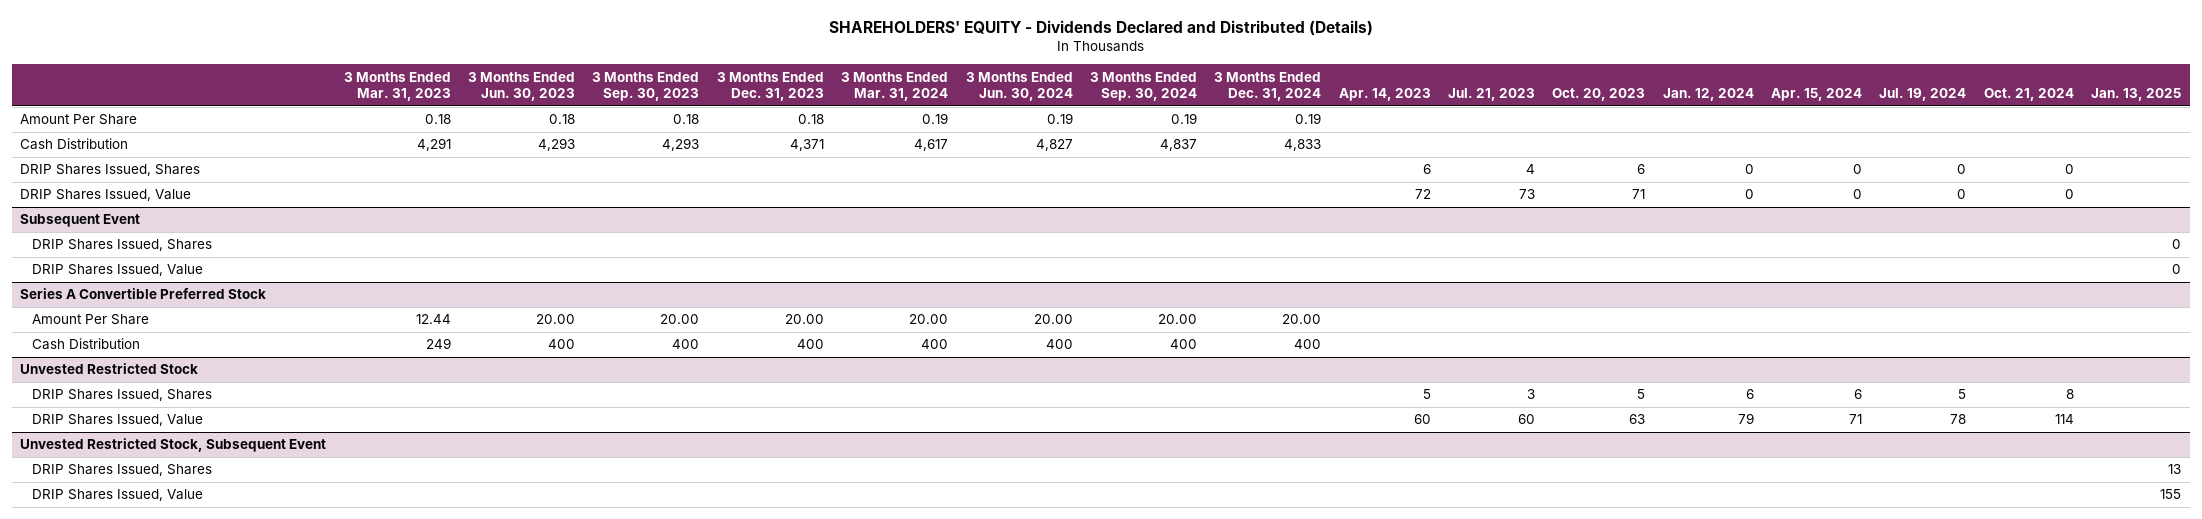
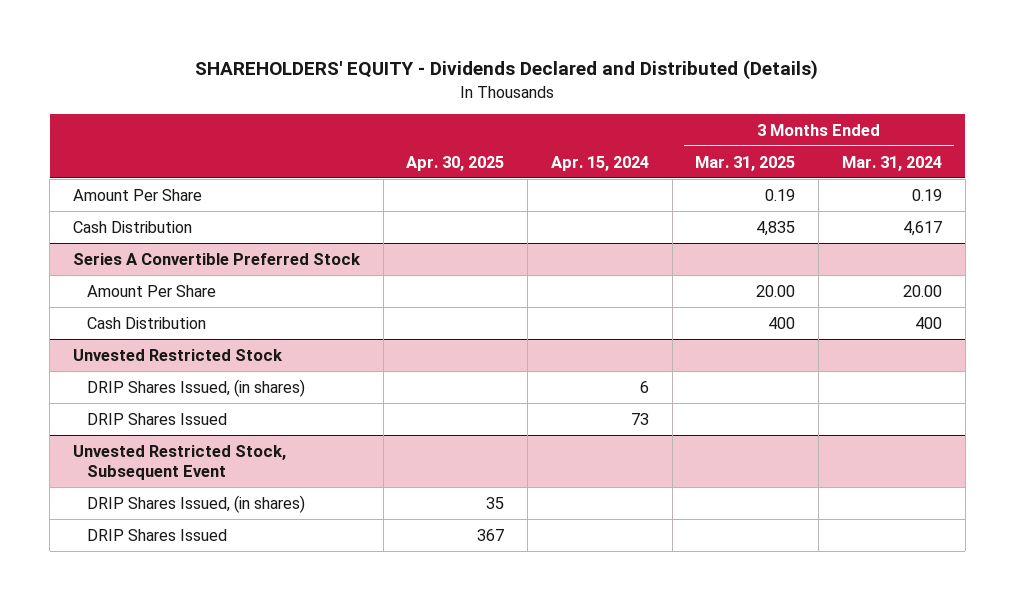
[343,71,451,101] 3 Months Ended Mar. 31, 2023 -> none
[468,71,576,101] 3 Months Ended Jun. 30, 2023 -> none
[592,71,700,101] 3 Months Ended Sep. 30, 2023 -> none
[716,71,824,101] 3 Months Ended Dec. 31, 2023 -> none
[965,71,1073,101] 3 Months Ended Jun. 30, 2024 -> none
[1089,71,1197,101] 3 Months Ended Sep. 30, 2024 -> none
[1214,71,1322,101] 3 Months Ended Dec. 31, 2024 -> none
[1338,87,1431,101] Apr. 14, 2023 -> none
[1447,87,1535,101] Jul. 21, 2023 -> none
[1552,87,1646,101] Oct. 20, 2023 -> none
[1662,87,1754,101] Jan. 12, 2024 -> none
[1879,87,1967,101] Jul. 19, 2024 -> none
[1983,87,2074,101] Oct. 21, 2024 -> none
[2091,87,2182,101] Jan. 13, 2025 -> none
none -> [406,155,505,171] Apr. 30, 2025
none -> [695,155,796,171] Mar. 31, 2025
[20,164,201,177] DRIP Shares Issued, Shares -> none
[20,189,192,202] DRIP Shares Issued, Value -> none
[20,214,141,228] Subsequent Event -> none
[32,239,213,252] DRIP Shares Issued, Shares -> none
[32,264,204,277] DRIP Shares Issued, Value -> none
[32,389,213,402] DRIP Shares Issued, Shares -> [86,378,305,397] DRIP Shares Issued, (in shares)
[32,414,204,427] DRIP Shares Issued, Value -> [86,412,227,425] DRIP Shares Issued
[1849,414,1863,425] 71 -> [630,412,649,425] 73
[32,464,213,477] DRIP Shares Issued, Shares -> [86,494,305,513] DRIP Shares Issued, (in shares)
[32,489,204,502] DRIP Shares Issued, Value -> [86,528,227,541] DRIP Shares Issued

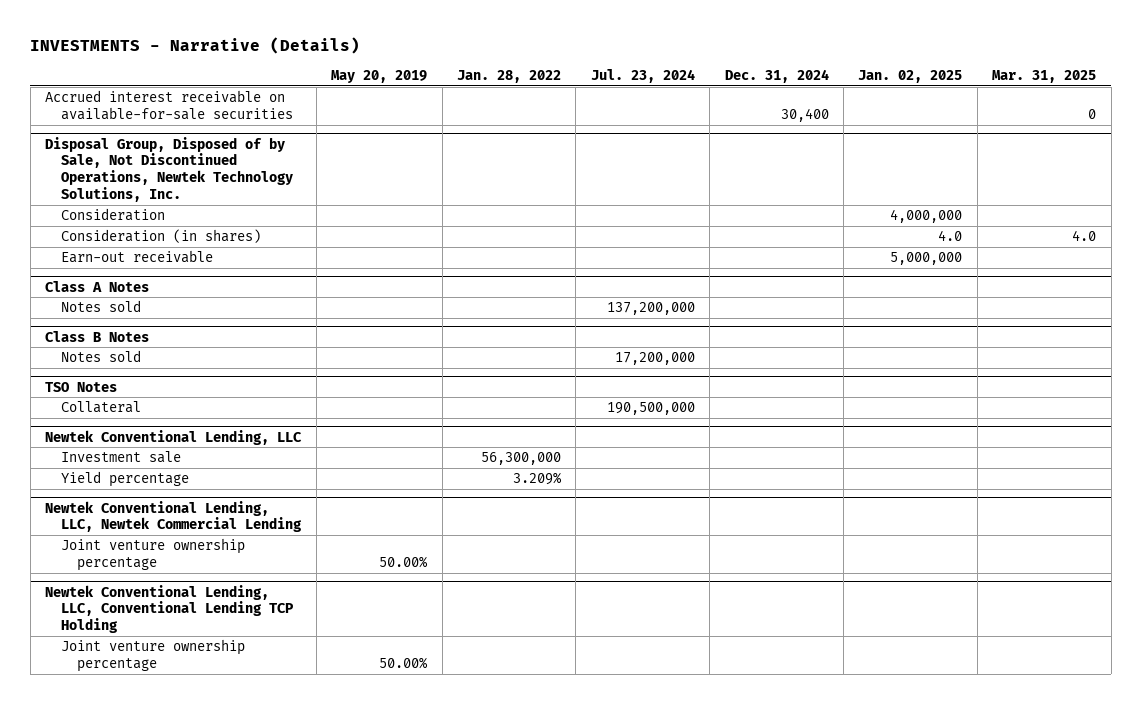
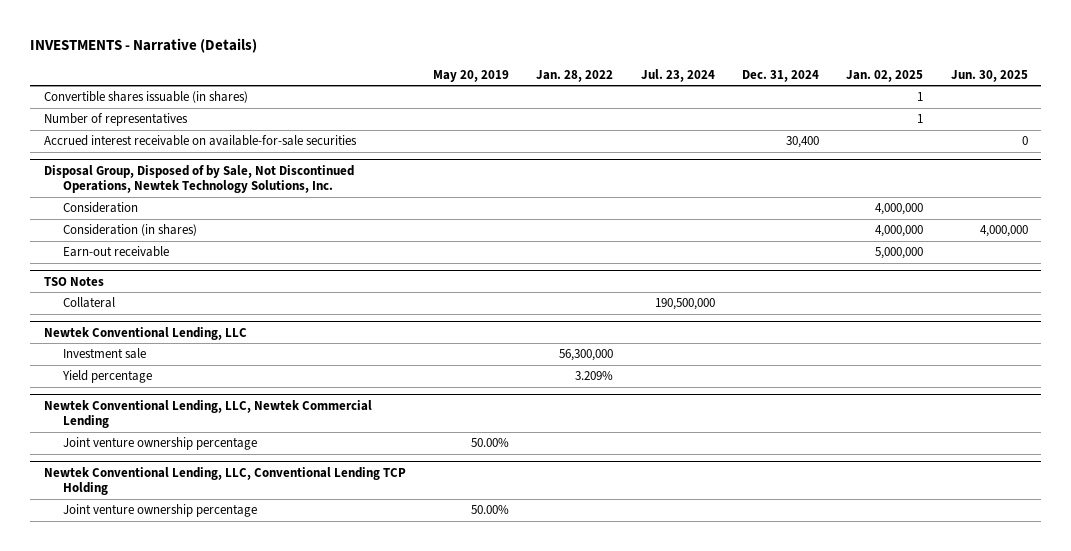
[992,70,1097,84] Mar. 31, 2025 -> none
none -> [950,69,1028,82] Jun. 30, 2025
none -> [43,91,248,104] Convertible shares issuable (in shares)
none -> [43,113,188,127] Number of representatives
[938,230,963,242] 4.0 -> [875,225,924,238] 4,000,000
[45,280,150,292] Class A Notes -> none
[61,300,142,313] Notes sold -> none
[45,330,150,342] Class B Notes -> none
[61,350,142,363] Notes sold -> none

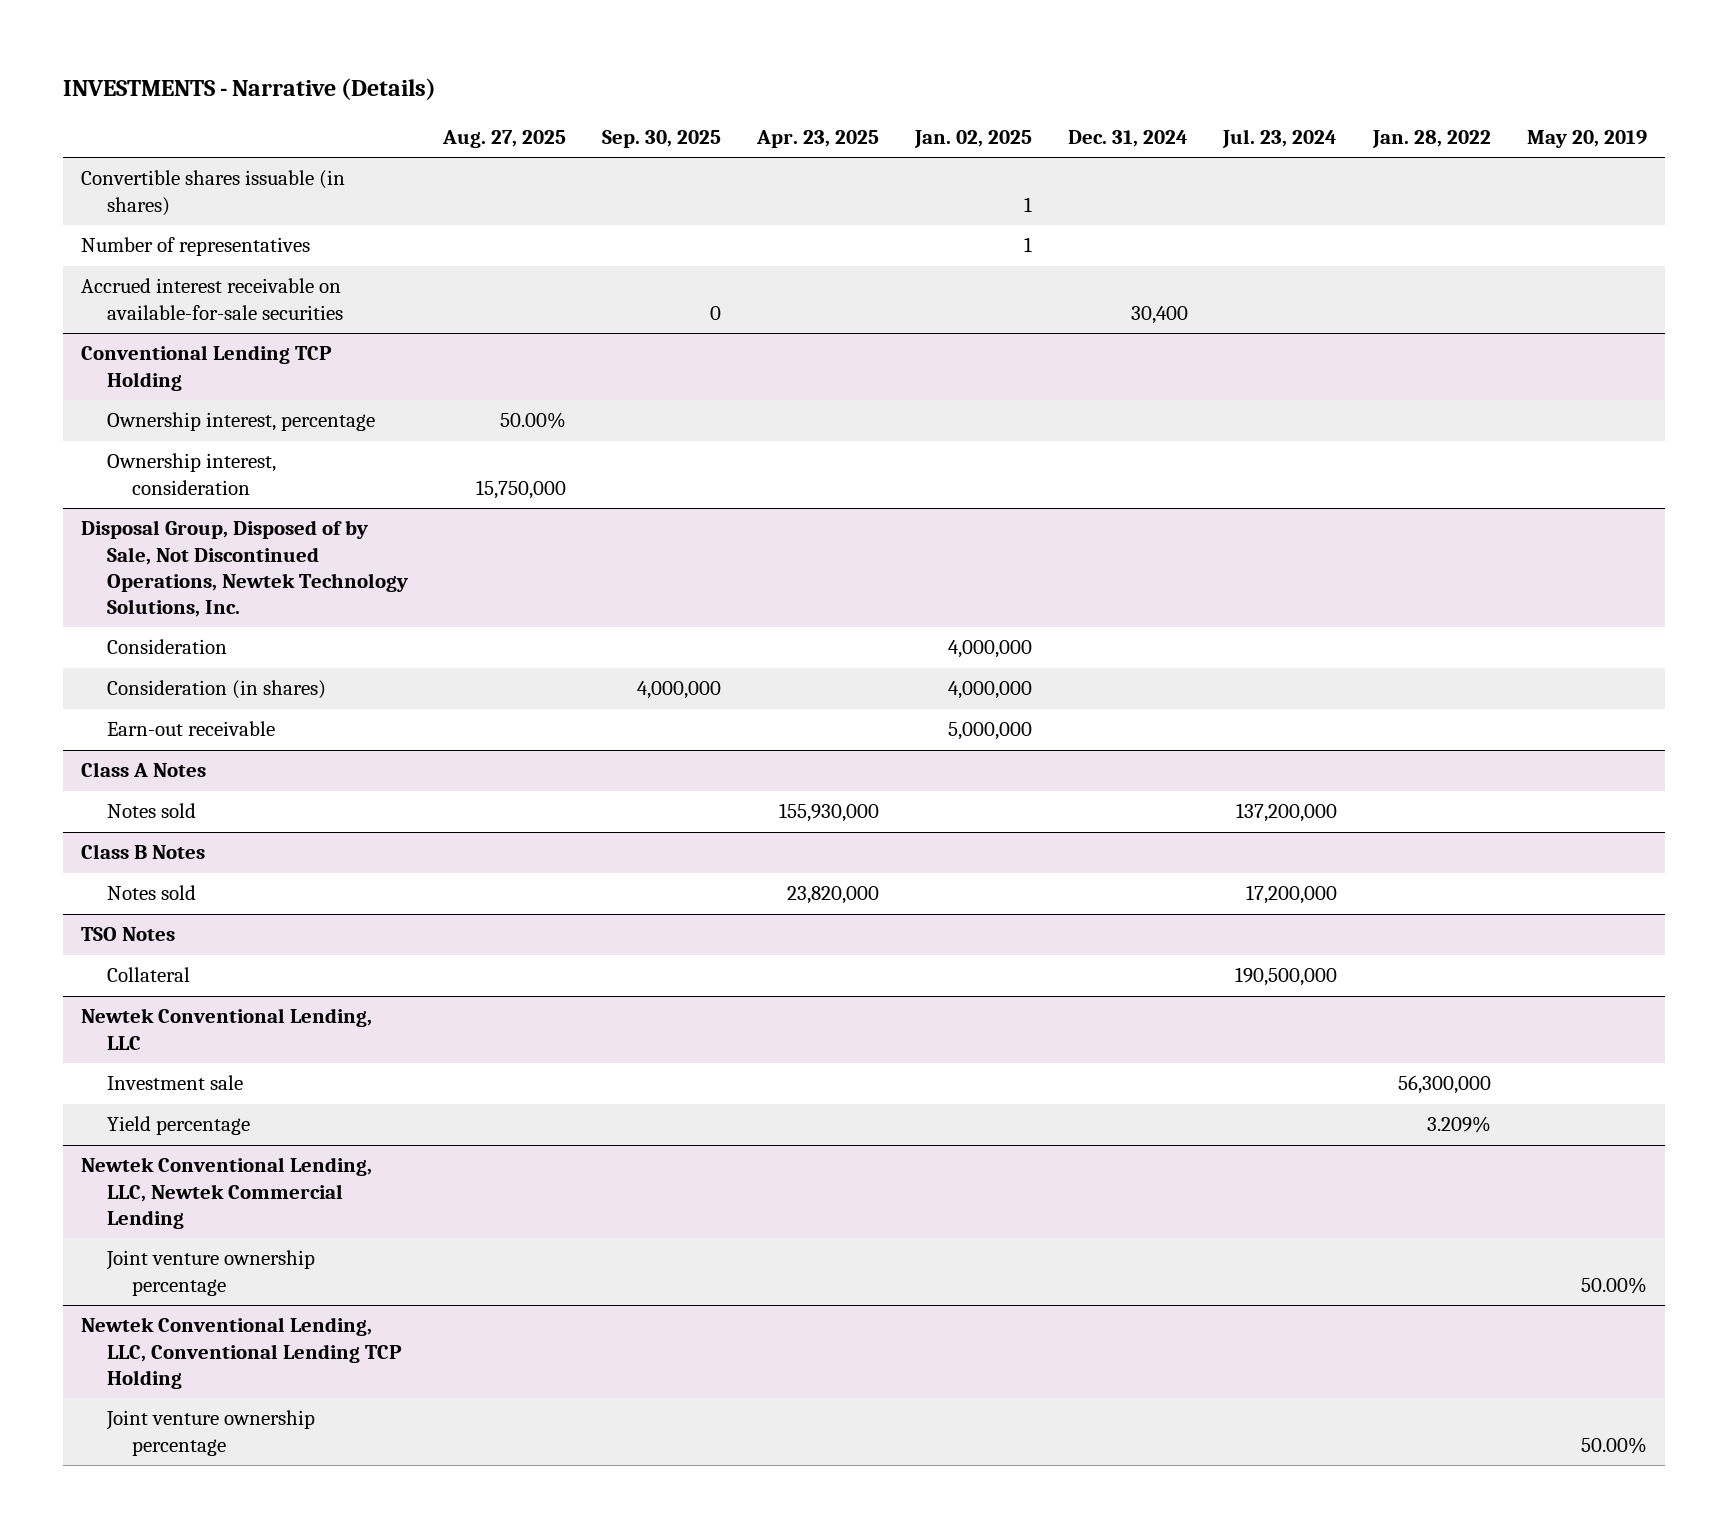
[950,69,1028,82] Jun. 30, 2025 -> none
none -> [442,129,567,148] Aug. 27, 2025
none -> [602,129,722,148] Sep. 30, 2025
none -> [755,129,879,148] Apr. 23, 2025
none -> [81,345,333,391] Conventional Lending TCP Holding
none -> [106,412,375,432] Ownership interest, percentage
none -> [106,453,276,495] Ownership interest, consideration
none -> [81,762,207,778] Class A Notes
none -> [106,803,196,819] Notes sold
none -> [81,844,206,860] Class B Notes
none -> [106,885,196,901] Notes sold

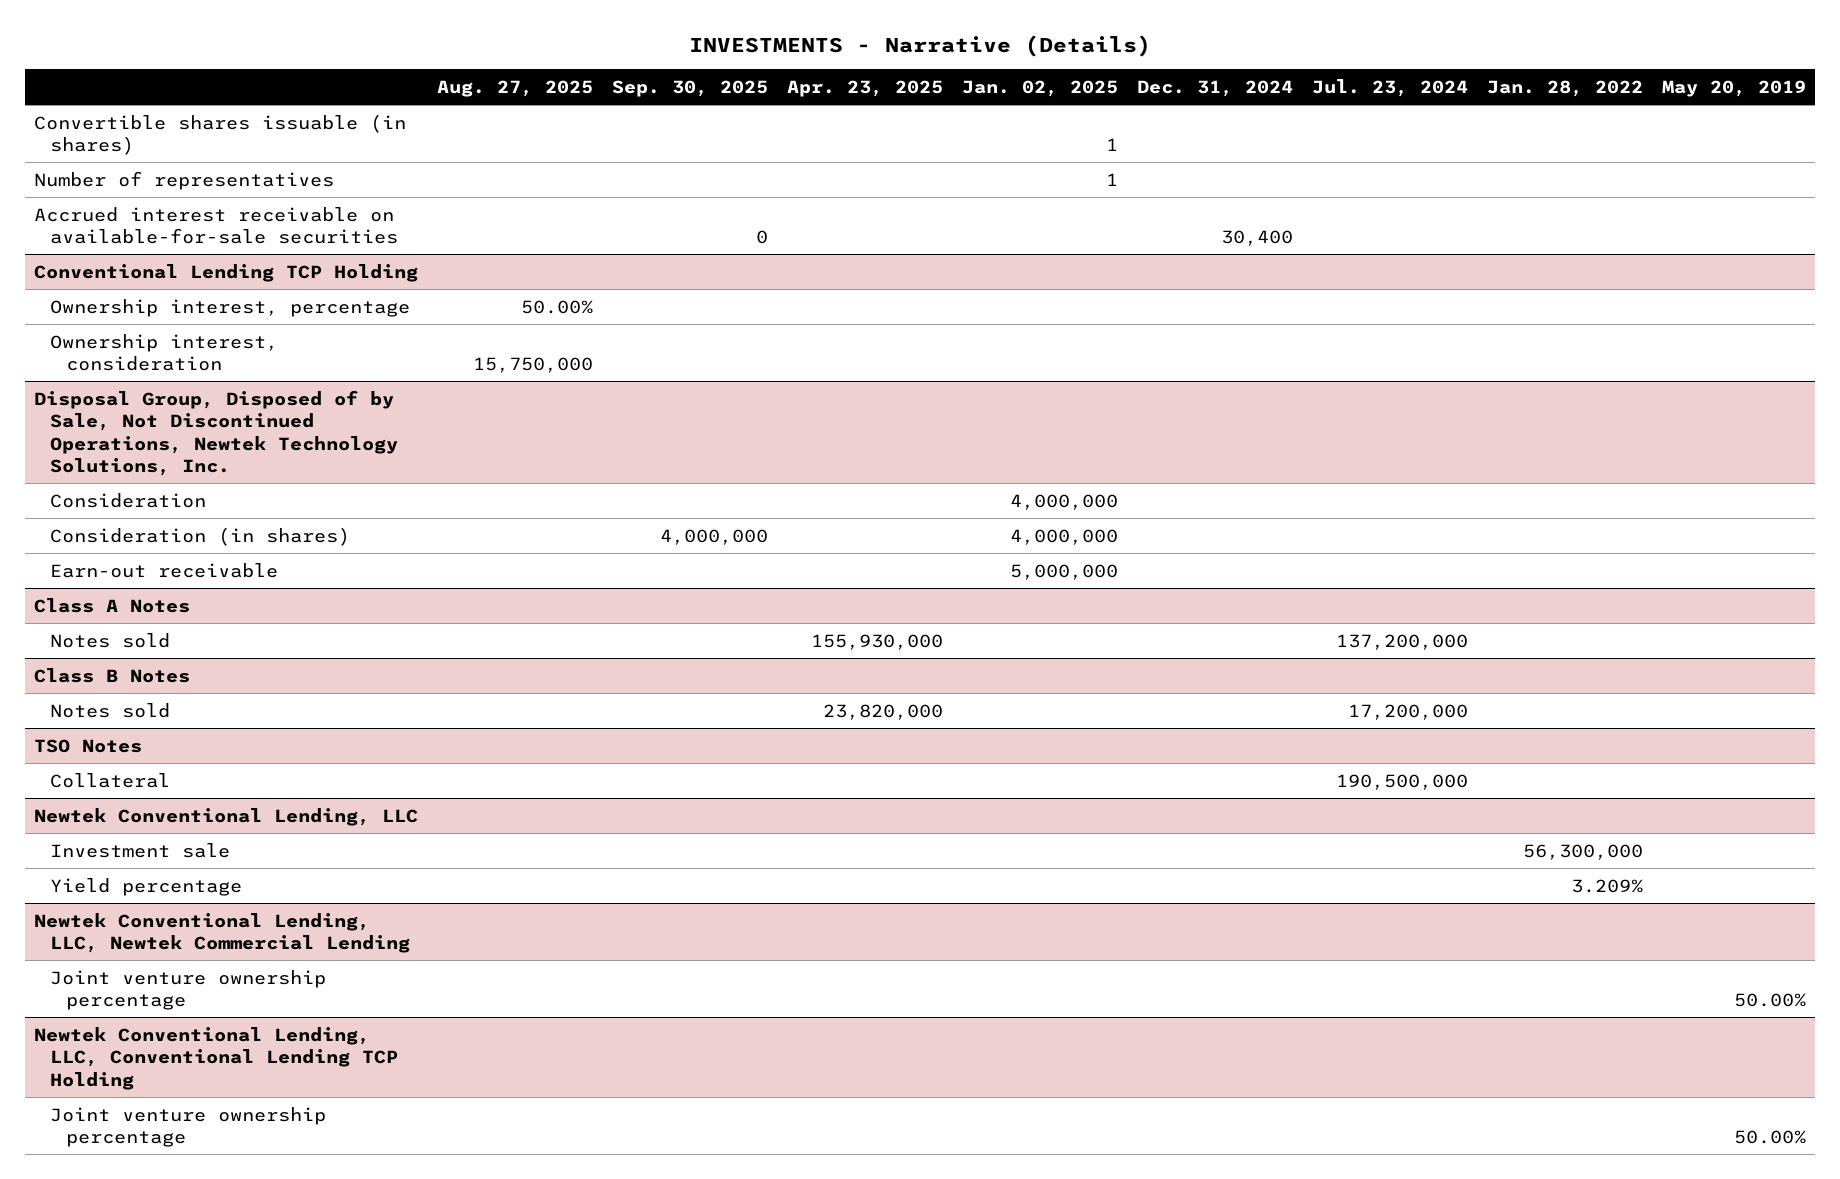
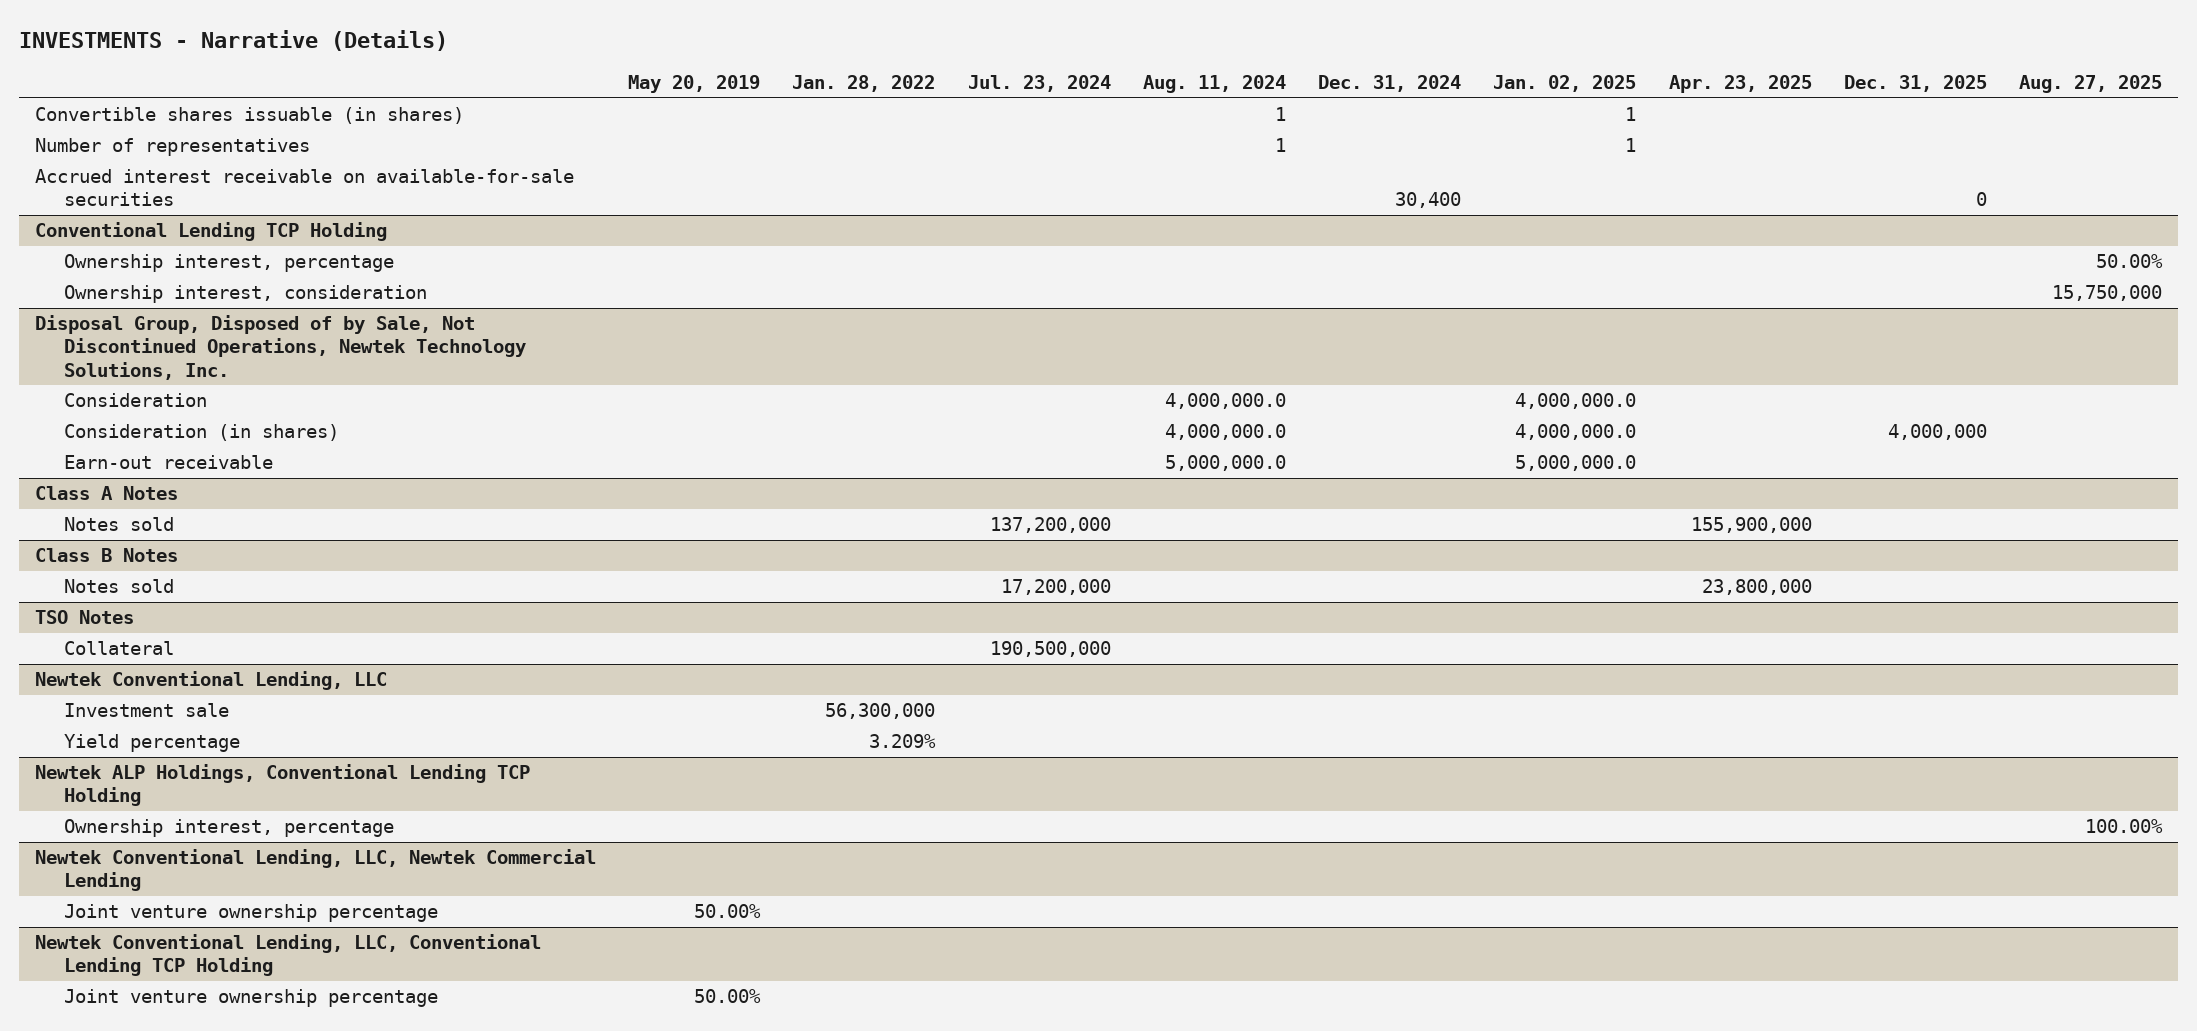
[612,79,769,97] Sep. 30, 2025 -> none
none -> [1142,75,1286,94] Aug. 11, 2024
none -> [1843,75,1987,93] Dec. 31, 2025
[1009,493,1118,510] 4,000,000 -> [1515,393,1637,410] 4,000,000.0
[1009,528,1118,545] 4,000,000 -> [1515,424,1637,441] 4,000,000.0
[1009,563,1118,580] 5,000,000 -> [1515,455,1637,472] 5,000,000.0
[811,633,944,650] 155,930,000 -> [1690,517,1812,534] 155,900,000
[823,703,944,720] 23,820,000 -> [1701,579,1812,596] 23,800,000
none -> [35,764,531,807] Newtek ALP Holdings, Conventional Lending TCP Holding
none -> [63,819,394,838] Ownership interest, percentage

